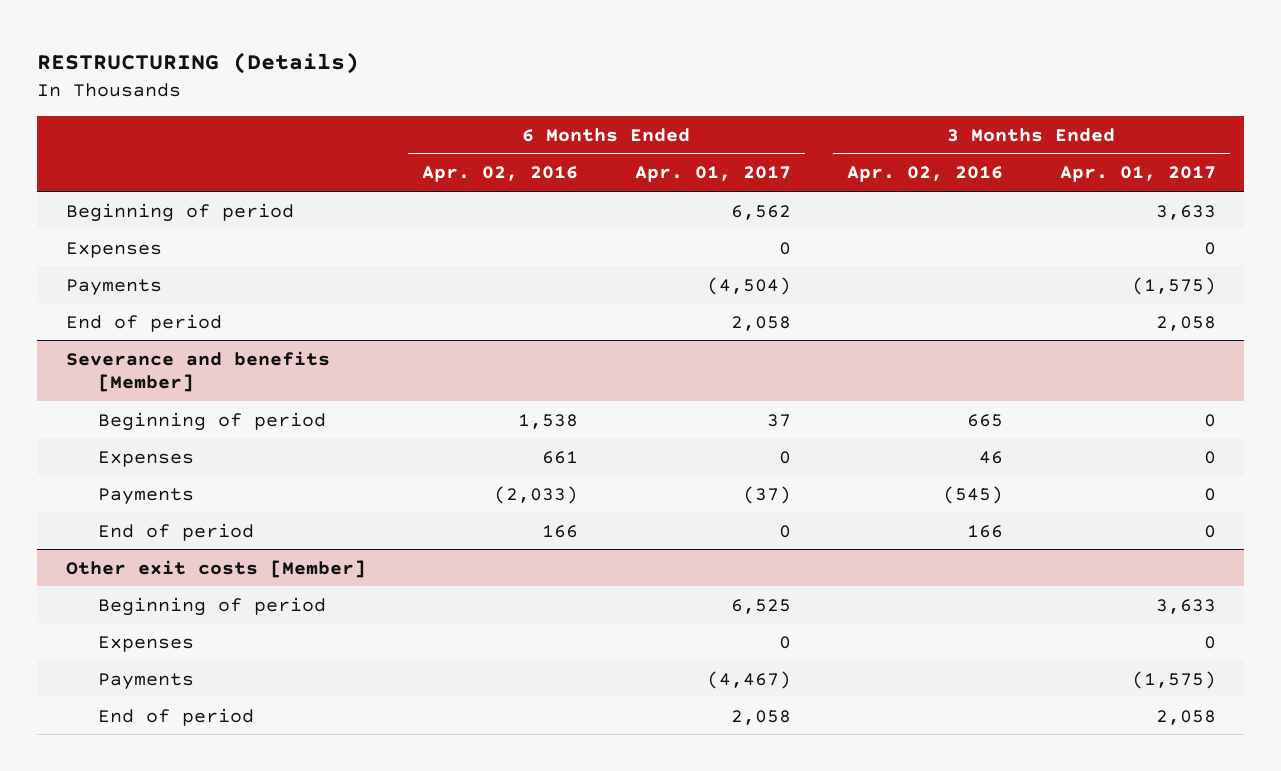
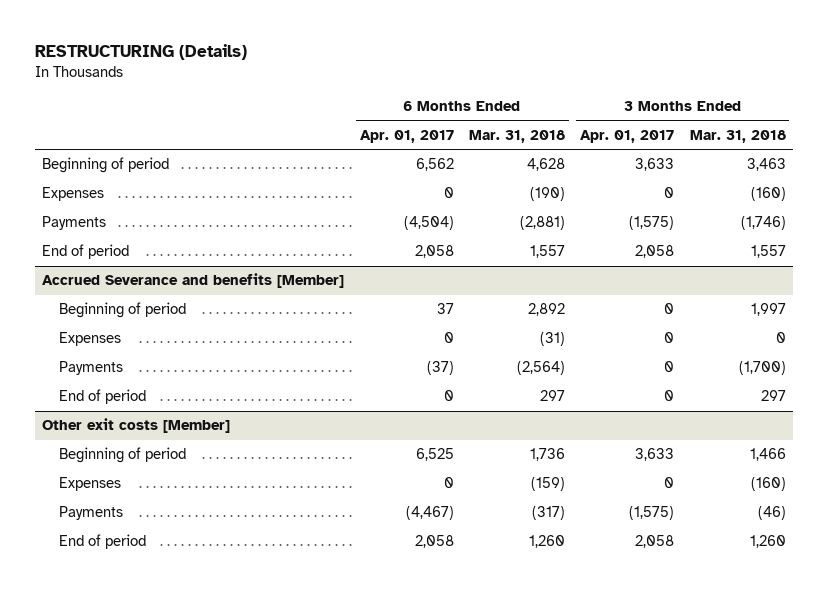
[422,166,579,183] Apr. 02, 2016 -> none
[847,166,1004,183] Apr. 02, 2016 -> none
none -> [468,129,565,143] Mar. 31, 2018
none -> [689,129,786,143] Mar. 31, 2018
[65,350,330,393] Severance and benefits [Member] -> [42,273,345,289] Accrued Severance and benefits [Member]

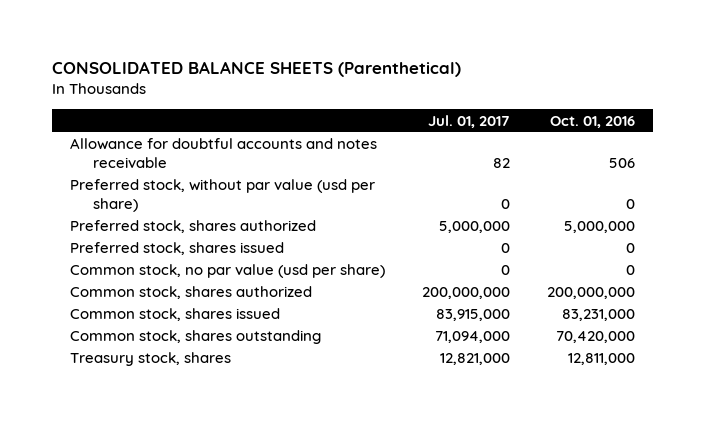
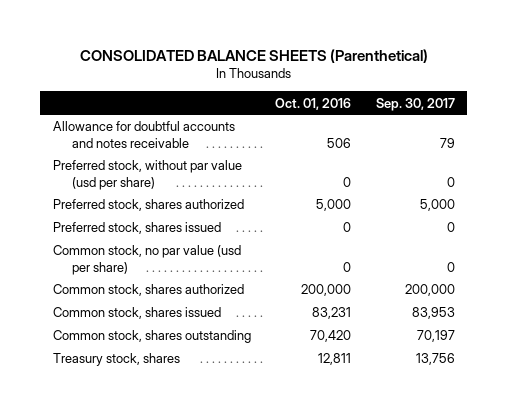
[427,114,510,128] Jul. 01, 2017 -> none
none -> [375,97,455,111] Sep. 30, 2017
[563,221,635,234] 5,000,000 -> [316,199,352,212] 5,000
[546,287,635,300] 200,000,000 -> [301,284,352,297] 200,000
[561,309,635,322] 83,231,000 -> [312,307,352,320] 83,231
[555,331,635,344] 70,420,000 -> [310,330,352,343] 70,420
[567,353,635,366] 12,811,000 -> [318,353,352,366] 12,811

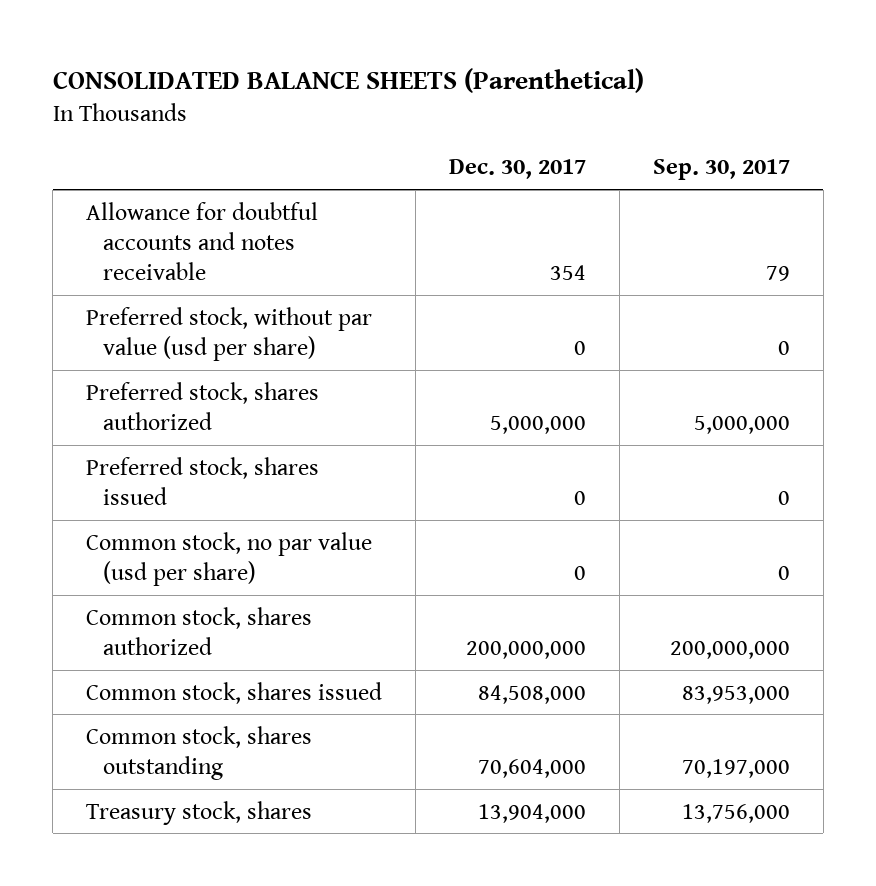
[275,97,352,110] Oct. 01, 2016 -> none
none -> [448,159,586,180] Dec. 30, 2017
[419,199,455,212] 5,000 -> [693,415,790,434] 5,000,000
[404,284,455,297] 200,000 -> [669,640,790,659] 200,000,000
[411,307,455,320] 83,953 -> [681,685,790,704] 83,953,000
[416,330,455,343] 70,197 -> [681,758,790,778] 70,197,000
[415,353,455,366] 13,756 -> [681,803,790,823] 13,756,000

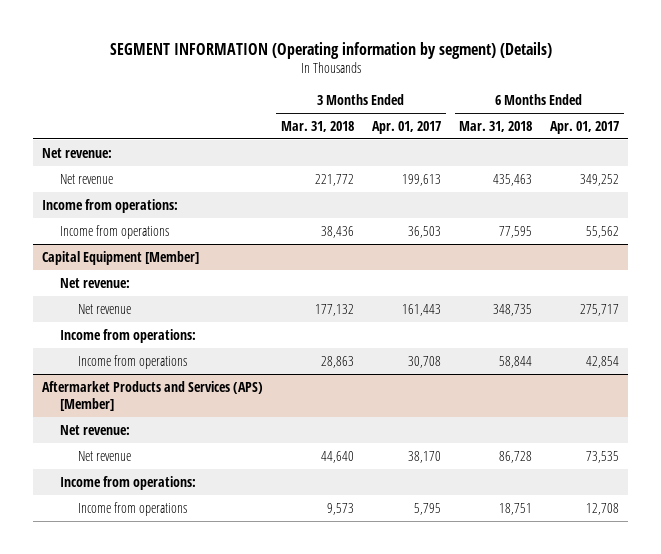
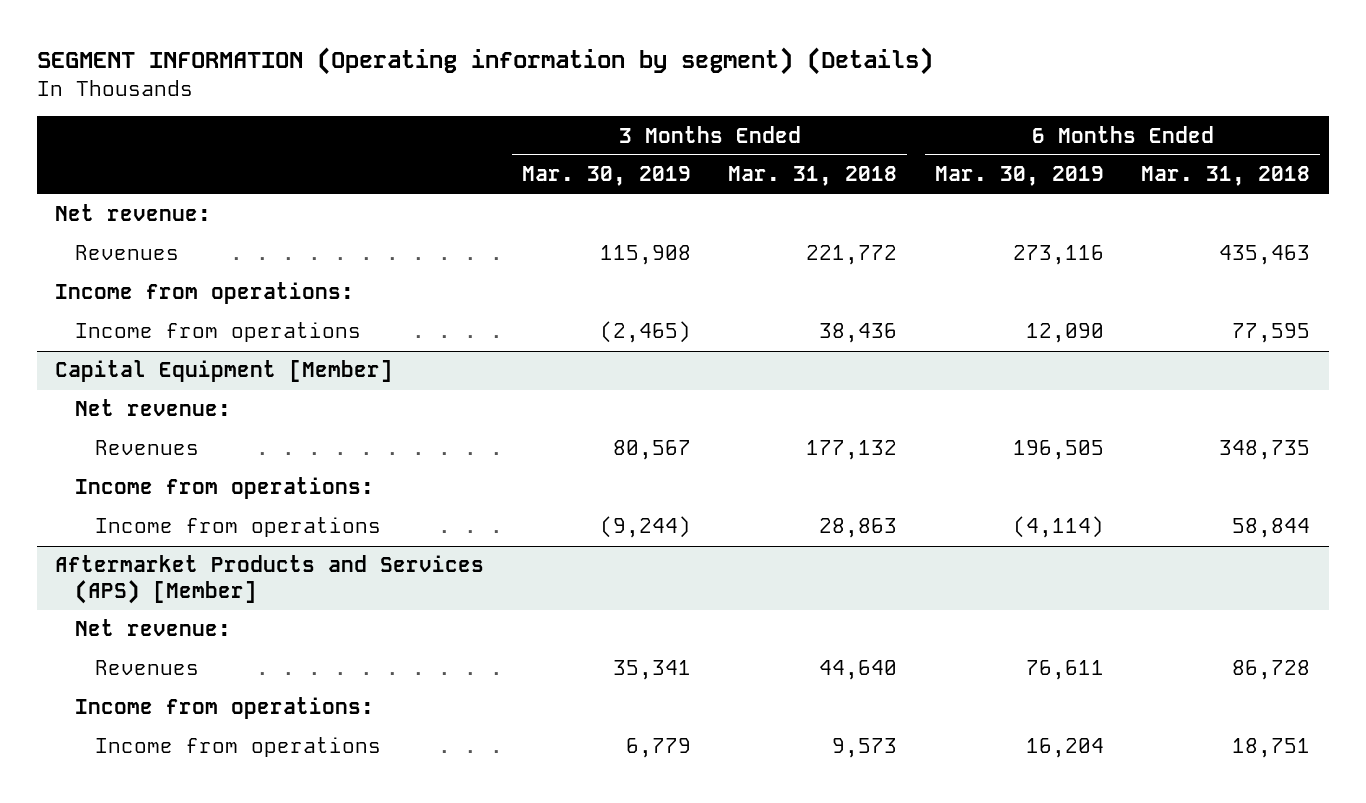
[372,120,442,134] Apr. 01, 2017 -> none
[550,120,620,134] Apr. 01, 2017 -> none
none -> [521,166,691,187] Mar. 30, 2019
none -> [934,166,1104,187] Mar. 30, 2019
[59,173,113,184] Net revenue -> [75,245,180,261] Revenues
[77,303,131,314] Net revenue -> [95,440,200,456] Revenues
[77,450,131,461] Net revenue -> [95,660,200,676] Revenues

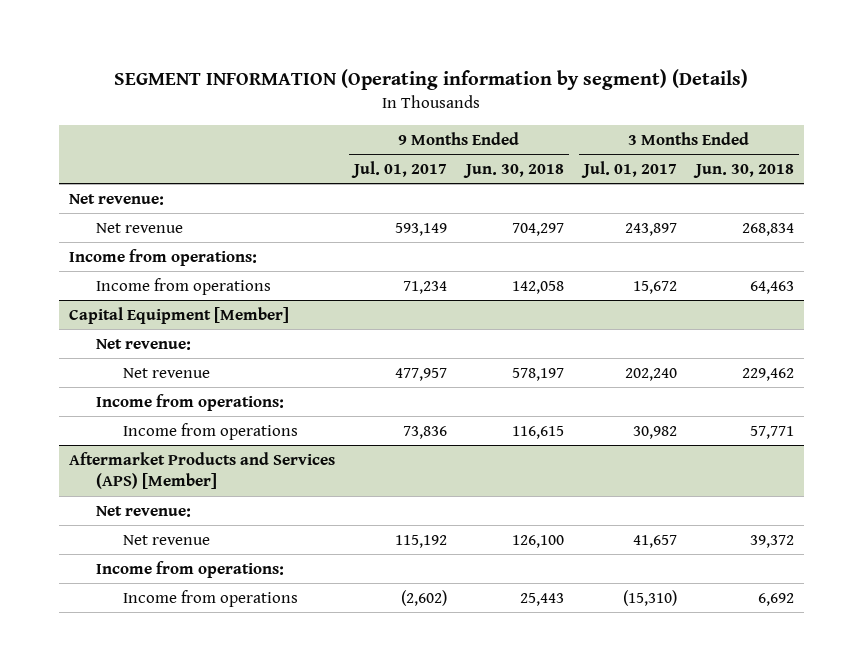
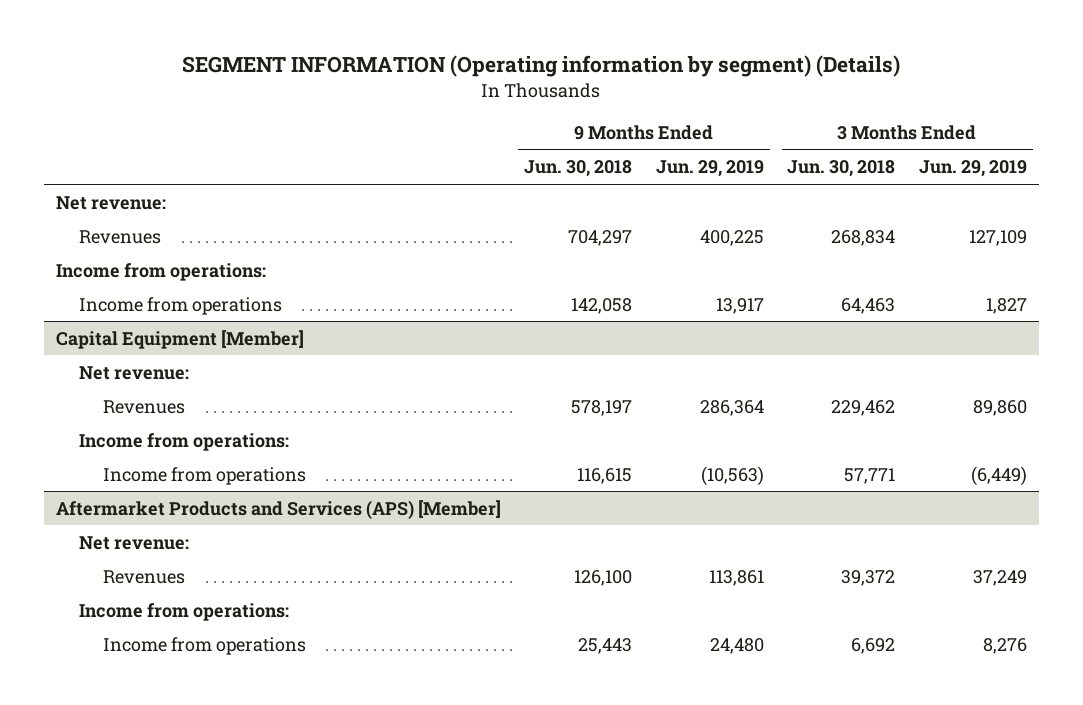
[351,160,448,178] Jul. 01, 2017 -> none
[580,160,677,178] Jul. 01, 2017 -> none
none -> [655,160,764,178] Jun. 29, 2019
none -> [919,160,1028,178] Jun. 29, 2019
[95,222,183,233] Net revenue -> [79,229,162,244] Revenues
[122,367,210,378] Net revenue -> [102,399,185,414] Revenues
[122,534,210,545] Net revenue -> [102,569,185,584] Revenues

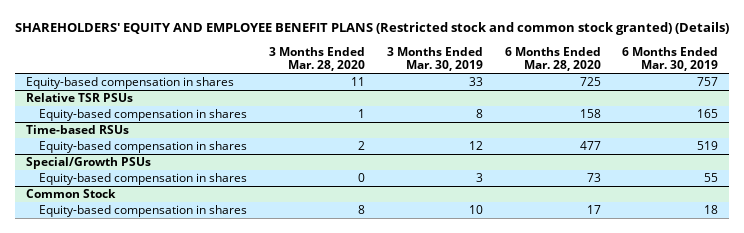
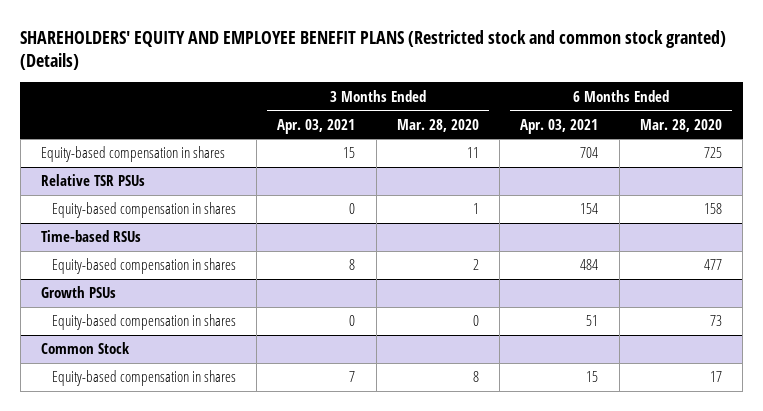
[386,46,483,71] 3 Months Ended Mar. 30, 2019 -> none
[622,46,719,71] 6 Months Ended Mar. 30, 2019 -> none
none -> [277,118,356,134] Apr. 03, 2021
none -> [520,118,599,134] Apr. 03, 2021
[25,157,151,170] Special/Growth PSUs -> [41,286,117,299] Growth PSUs

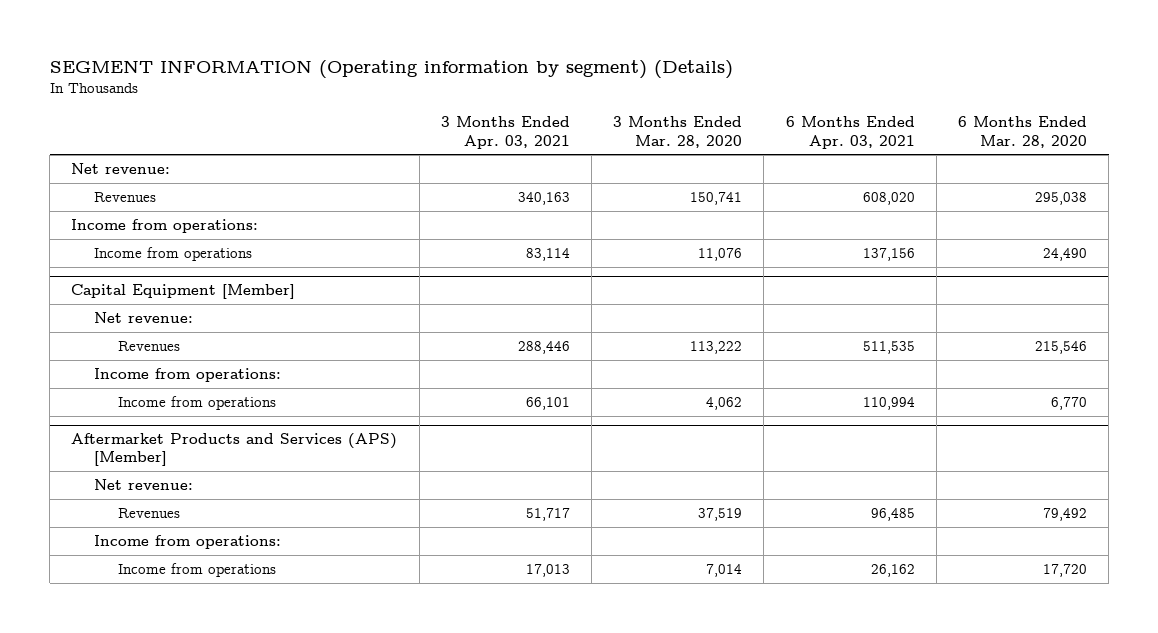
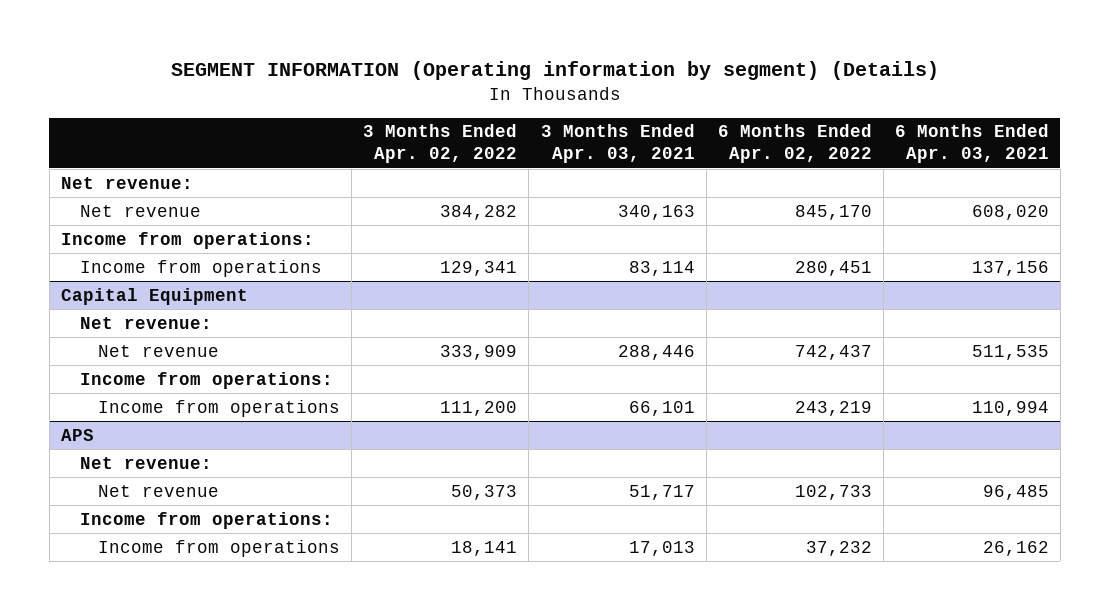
[613,116,743,148] 3 Months Ended Mar. 28, 2020 -> none
[957,116,1087,148] 6 Months Ended Mar. 28, 2020 -> none
none -> [363,124,518,164] 3 Months Ended Apr. 02, 2022
none -> [717,124,872,164] 6 Months Ended Apr. 02, 2022
[94,192,157,203] Revenues -> [79,204,201,217] Net revenue
[71,284,296,300] Capital Equipment [Member] -> [60,287,248,305] Capital Equipment
[117,341,180,352] Revenues -> [98,344,220,357] Net revenue
[71,433,398,467] Aftermarket Products and Services (APS) [Member] -> [60,428,94,441] APS
[117,508,180,519] Revenues -> [98,484,220,497] Net revenue

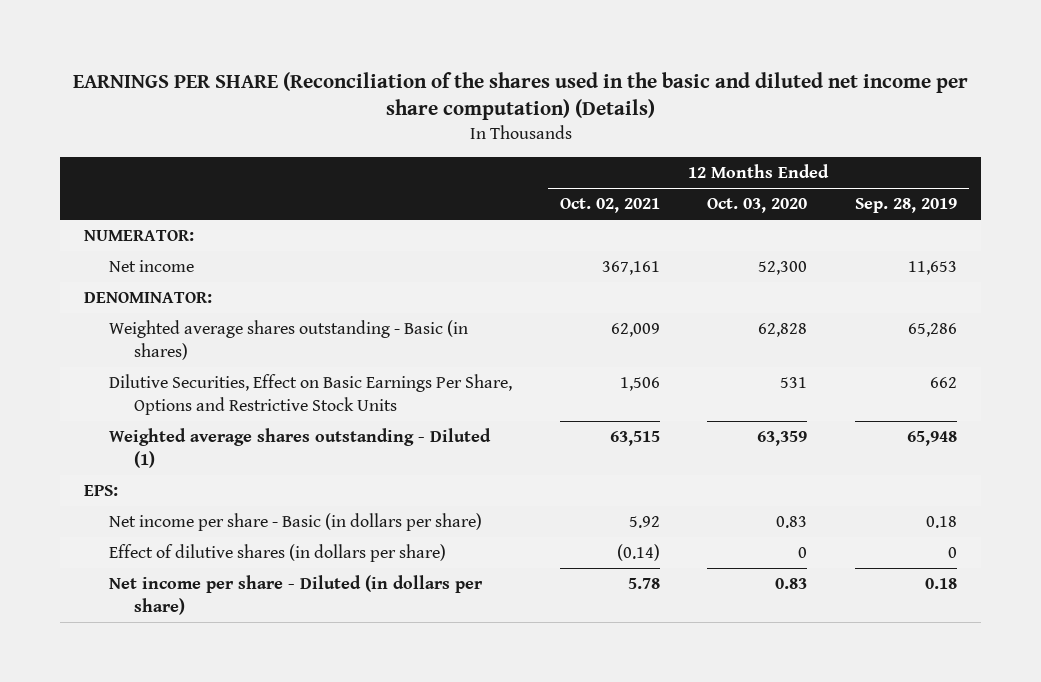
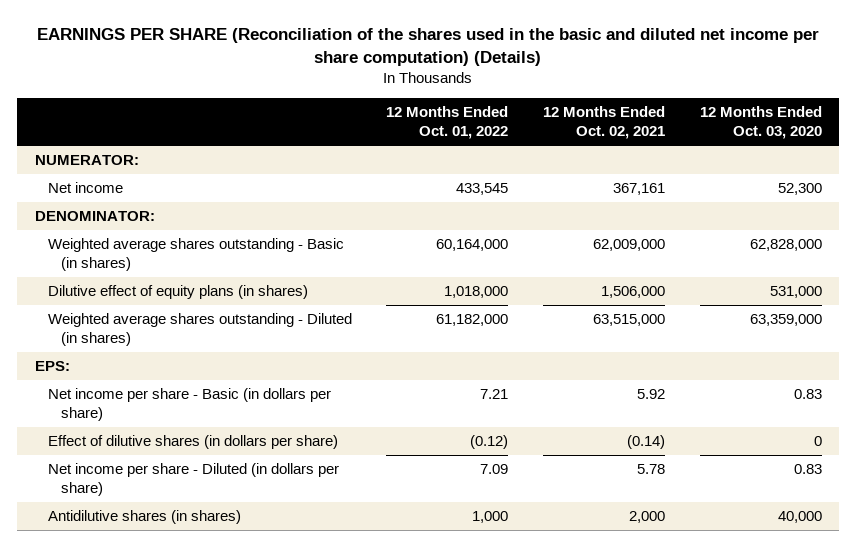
[854,198,957,214] Sep. 28, 2019 -> none
none -> [386,106,509,140] 12 Months Ended Oct. 01, 2022
[108,374,512,415] Dilutive Securities, Effect on Basic Earnings Per Share, Options and Restrictive Stock Units -> none
[610,323,660,338] 62,009 -> [593,239,666,252] 62,009,000
[758,323,808,338] 62,828 -> [750,239,823,252] 62,828,000
none -> [47,285,308,300] Dilutive effect of equity plans (in shares)
[108,428,491,468] Weighted average shares outstanding - Diluted (1) -> [47,313,352,347] Weighted average shares outstanding - Diluted (in shares)
[609,431,660,447] 63,515 -> [593,314,666,327] 63,515,000
[757,431,808,447] 63,359 -> [750,314,823,327] 63,359,000
none -> [47,510,241,525] Antidilutive shares (in shares)

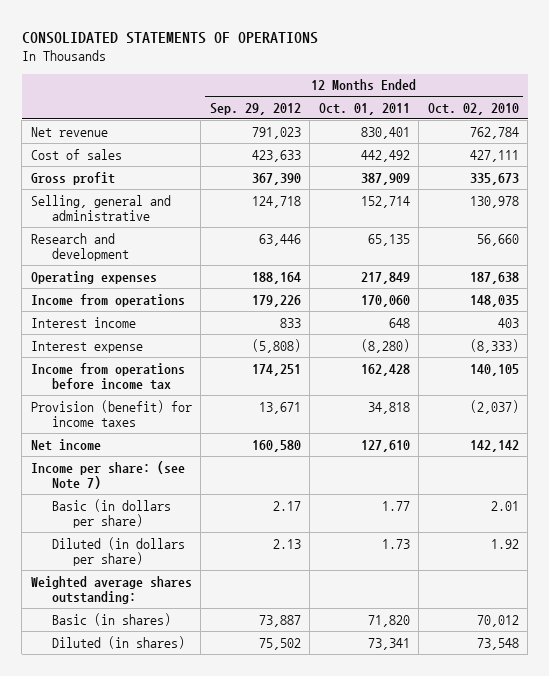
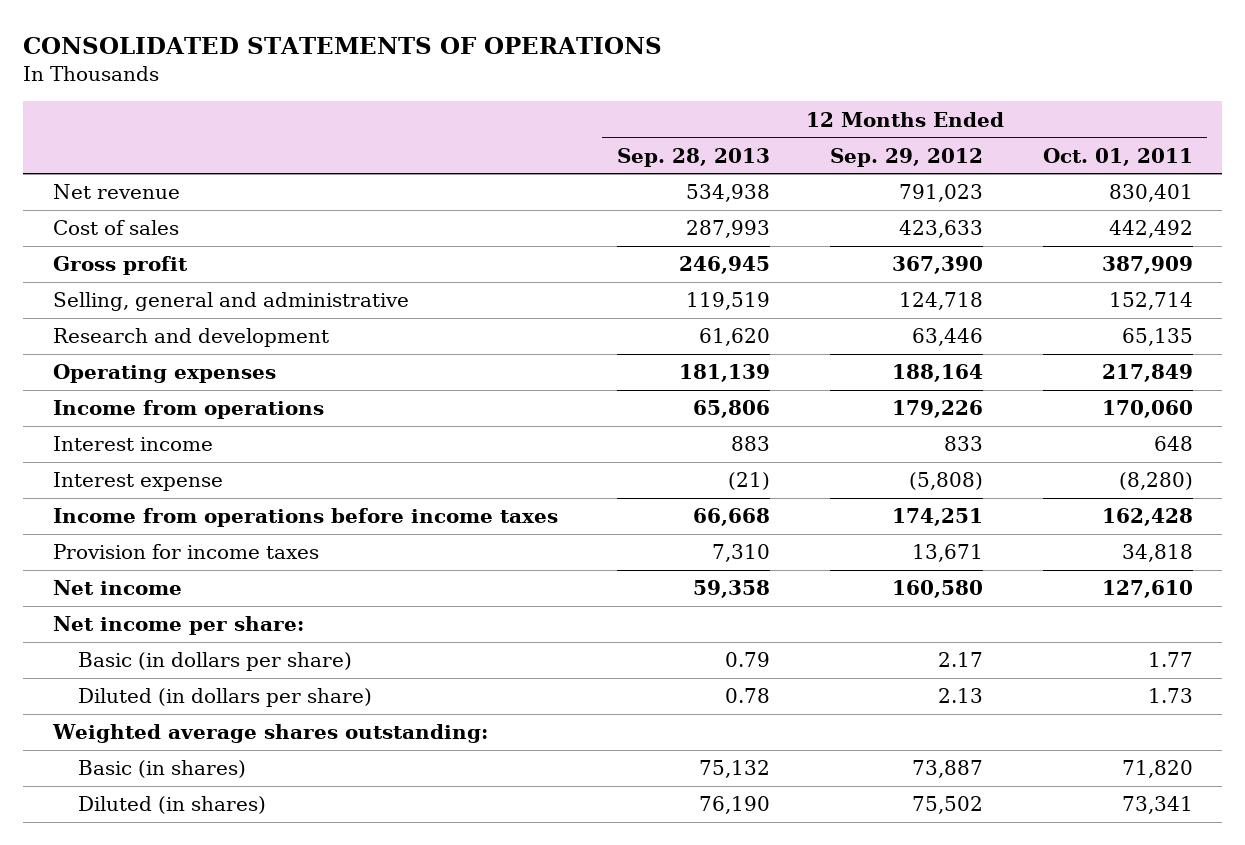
[427,102,519,115] Oct. 02, 2010 -> none
none -> [617,147,771,167] Sep. 28, 2013
[30,362,185,391] Income from operations before income tax -> [52,508,558,528] Income from operations before income taxes
[30,399,192,428] Provision (benefit) for income taxes -> [52,544,319,560] Provision for income taxes
[30,460,185,490] Income per share: (see Note 7) -> [52,616,304,636] Net income per share:

